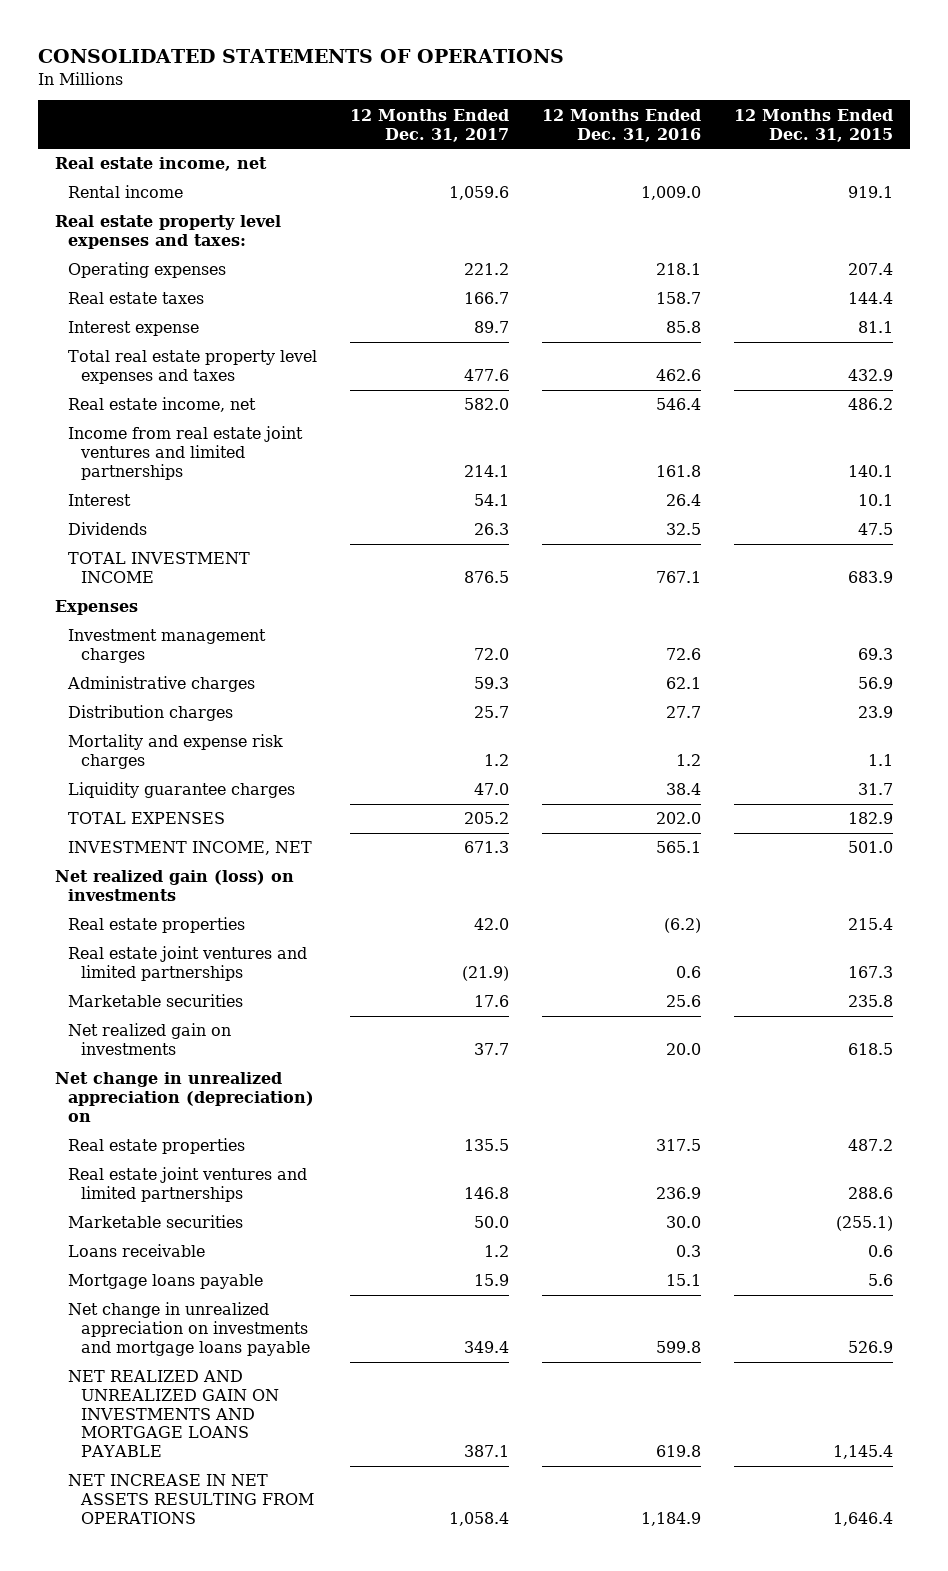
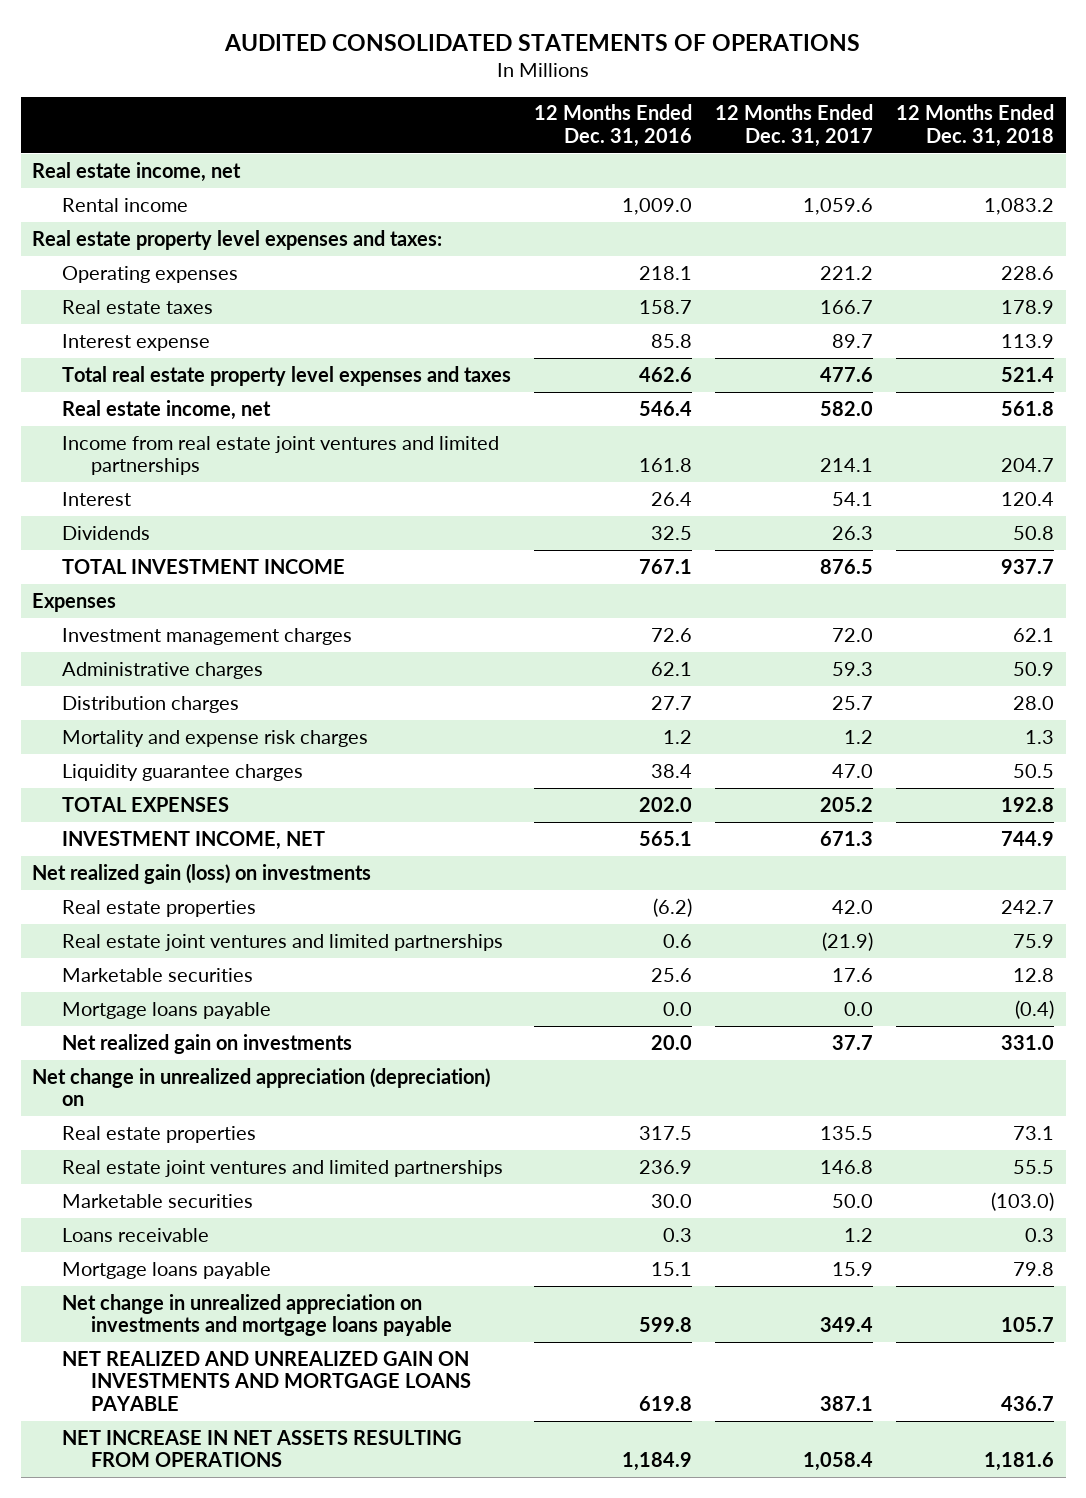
[38,49,565,64] CONSOLIDATED STATEMENTS OF OPERATIONS -> [224,33,861,51] AUDITED CONSOLIDATED STATEMENTS OF OPERATIONS
[734,108,894,142] 12 Months Ended Dec. 31, 2015 -> none
none -> [896,104,1055,147] 12 Months Ended Dec. 31, 2018
none -> [61,1001,271,1019] Mortgage loans payable

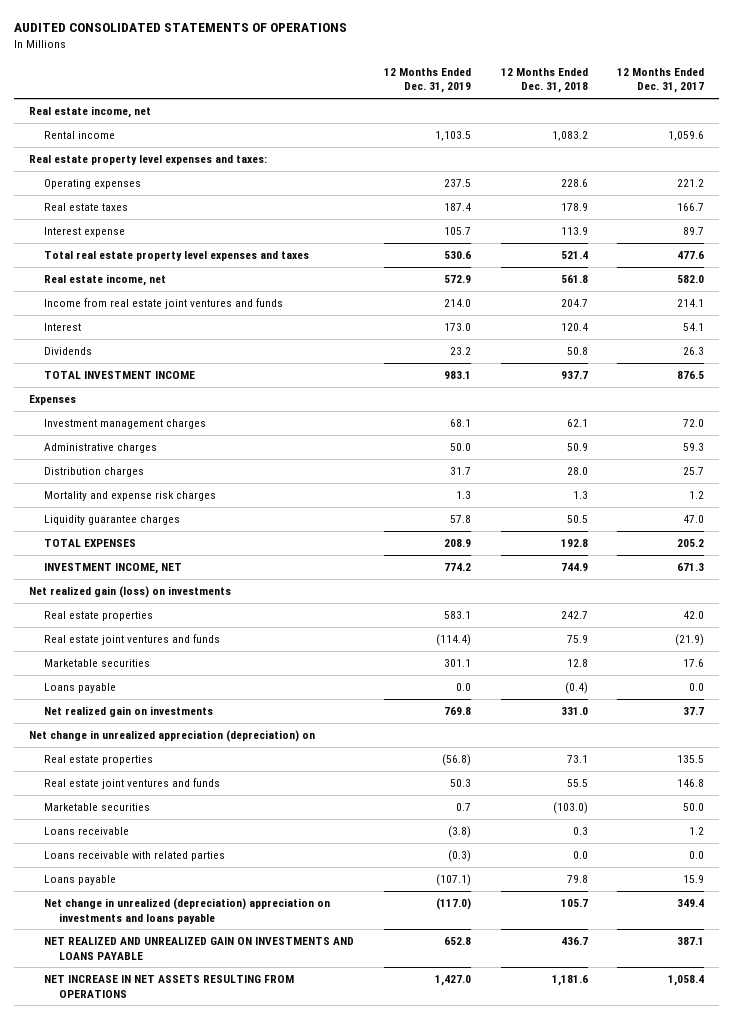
[533,104,692,147] 12 Months Ended Dec. 31, 2016 -> none
none -> [383,67,471,94] 12 Months Ended Dec. 31, 2019
[61,435,499,476] Income from real estate joint ventures and limited partnerships -> [43,298,283,310] Income from real estate joint ventures and funds
[61,933,503,951] Real estate joint ventures and limited partnerships -> [43,634,220,646] Real estate joint ventures and funds
[61,1001,271,1019] Mortgage loans payable -> [43,683,116,694] Loans payable
[61,1159,503,1177] Real estate joint ventures and limited partnerships -> [43,778,220,790] Real estate joint ventures and funds
none -> [43,851,225,862] Loans receivable with related parties
[61,1261,271,1279] Mortgage loans payable -> [43,875,116,886] Loans payable
[61,1293,453,1337] Net change in unrealized appreciation on investments and mortgage loans payable -> [43,898,330,924] Net change in unrealized (depreciation) appreciation on investments and loans payable
[61,1350,472,1411] NET REALIZED AND UNREALIZED GAIN ON INVESTMENTS AND MORTGAGE LOANS PAYABLE -> [43,937,354,960] NET REALIZED AND UNREALIZED GAIN ON INVESTMENTS AND LOANS PAYABLE

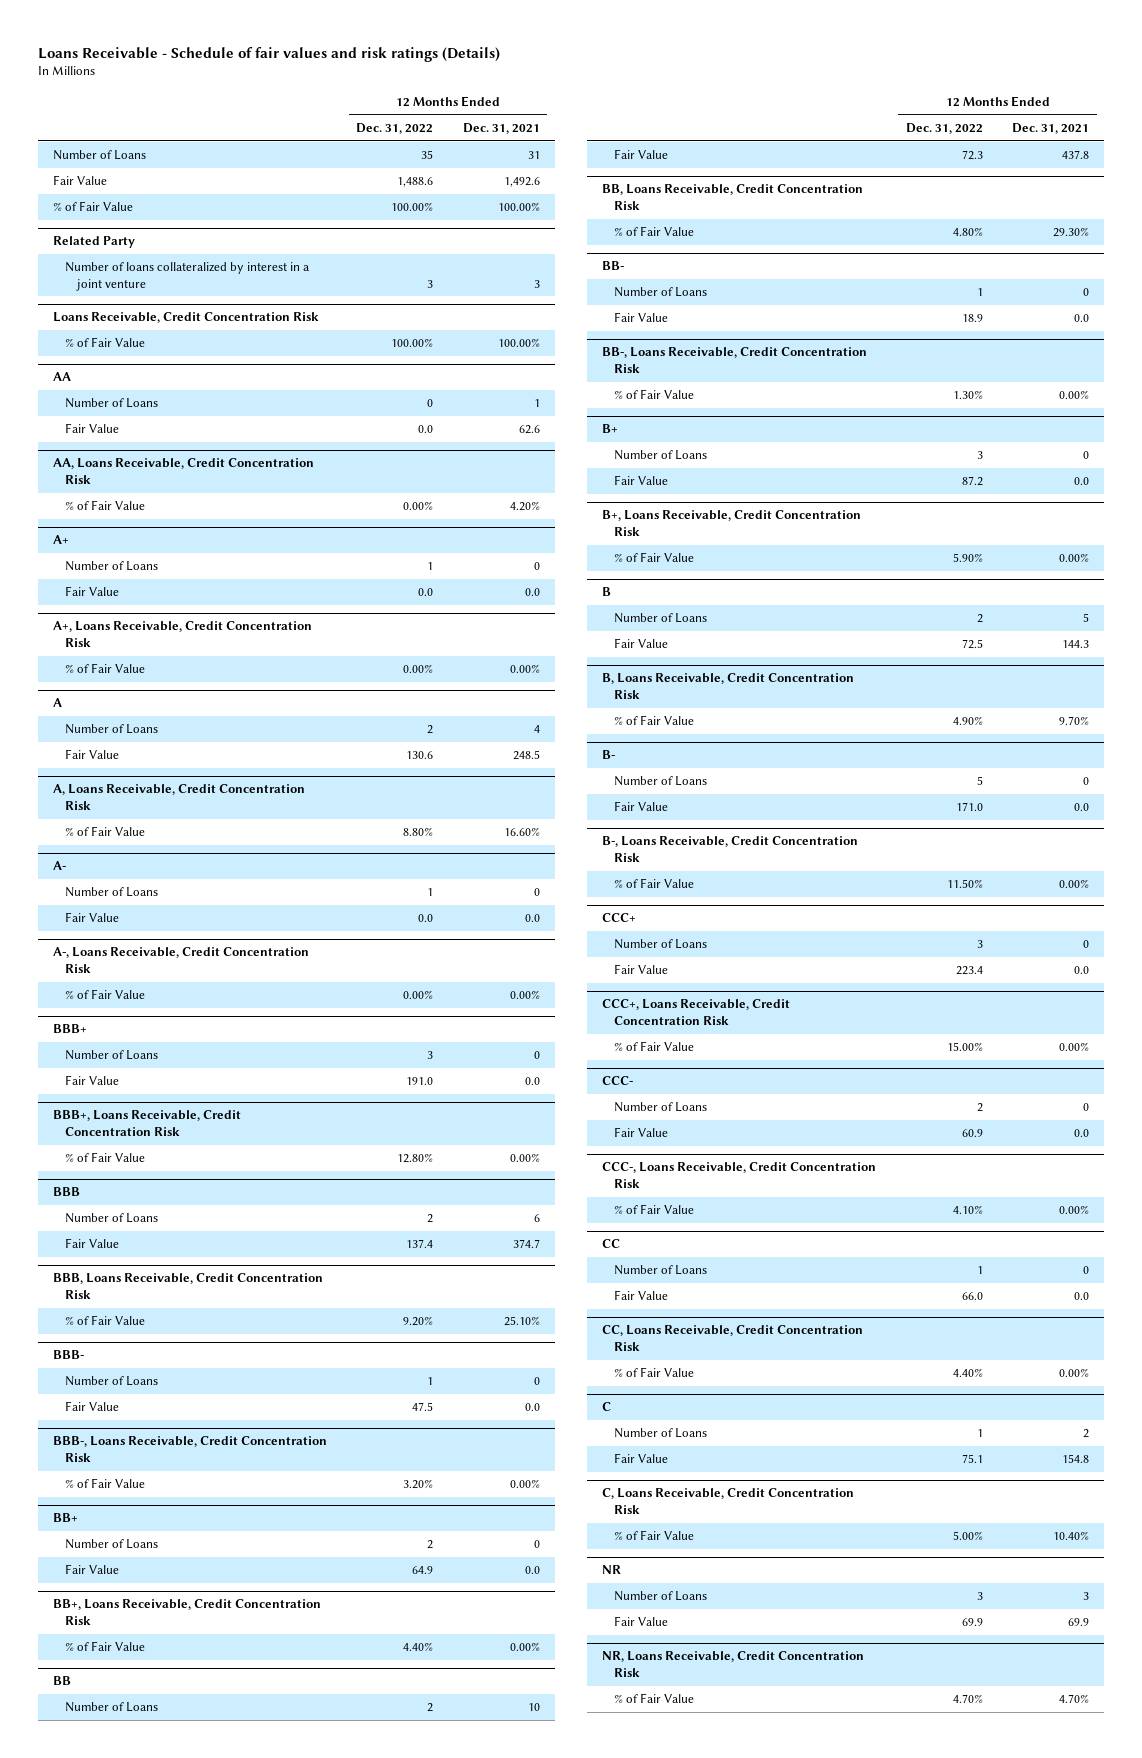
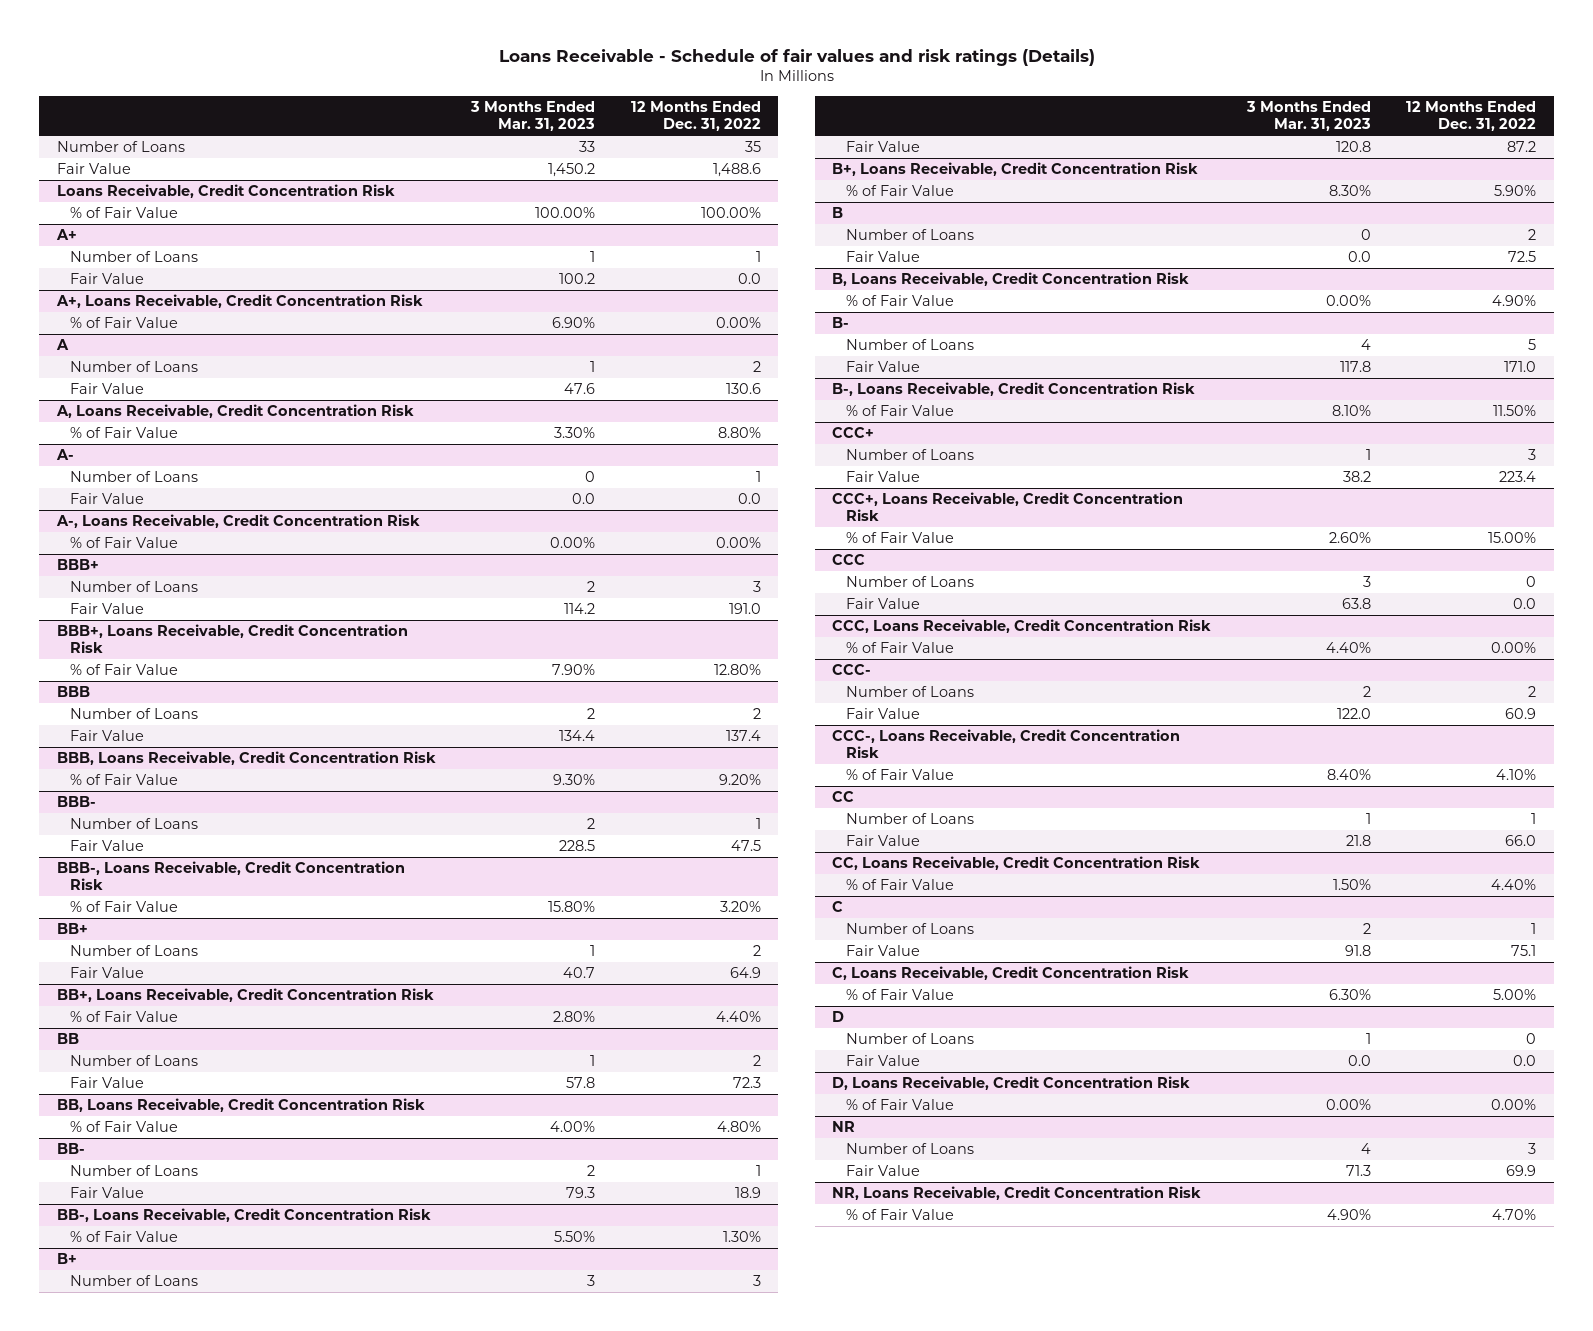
[462,123,540,135] Dec. 31, 2021 -> none
none -> [470,101,596,132] 3 Months Ended Mar. 31, 2023
[52,201,133,212] % of Fair Value -> none
[52,236,135,249] Related Party -> none
[64,262,310,291] Number of loans collateralized by interest in a joint venture -> none
[52,372,71,382] AA -> none
[64,398,158,409] Number of Loans -> none
[64,423,119,434] Fair Value -> none
[52,458,314,484] AA, Loans Receivable, Credit Concentration Risk -> none
[64,500,145,511] % of Fair Value -> none
none -> [832,554,866,566] CCC
none -> [845,576,974,588] Number of Loans
none -> [845,598,920,610] Fair Value
none -> [832,619,1212,634] CCC, Loans Receivable, Credit Concentration Risk
none -> [845,642,954,654] % of Fair Value
none -> [832,1011,845,1023] D
none -> [845,1033,974,1045] Number of Loans
none -> [845,1055,920,1067] Fair Value
none -> [832,1076,1191,1091] D, Loans Receivable, Credit Concentration Risk
none -> [845,1099,954,1111] % of Fair Value

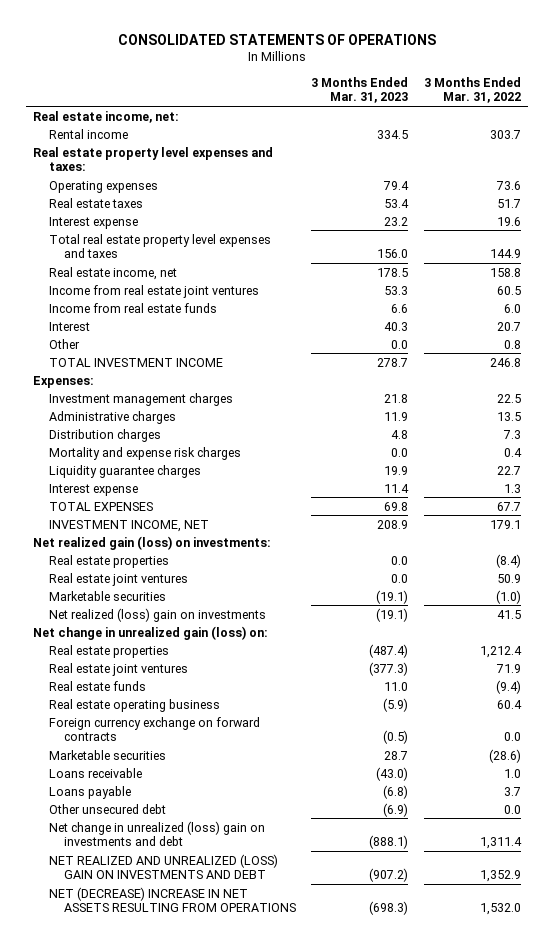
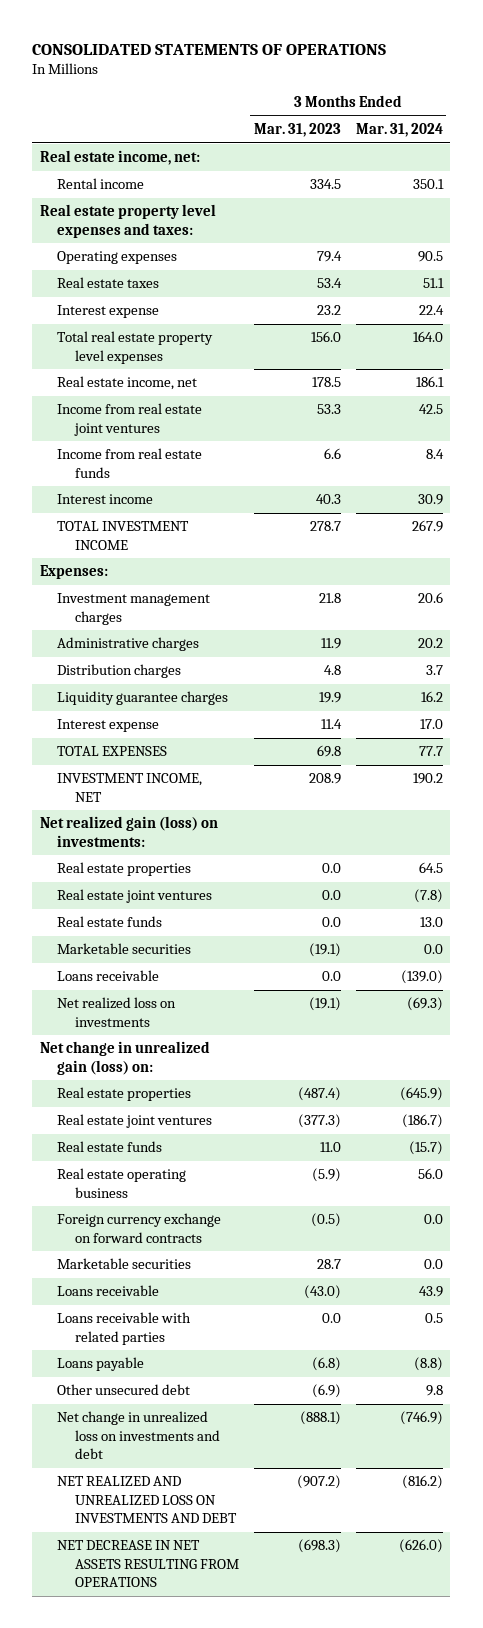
[423,77,521,104] 3 Months Ended Mar. 31, 2022 -> none
none -> [355,123,443,138] Mar. 31, 2024
[48,233,271,258] Total real estate property level expenses and taxes -> [57,331,214,364] Total real estate property level expenses
[48,338,80,349] Other -> none
[48,321,90,331] Interest -> [57,494,154,505] Interest income
[48,446,241,460] Mortality and expense risk charges -> none
none -> [57,916,163,928] Real estate funds
none -> [57,970,160,982] Loans receivable
[48,607,266,622] Net realized (loss) gain on investments -> [57,997,177,1027] Net realized loss on investments
none -> [57,1312,192,1345] Loans receivable with related parties
[48,820,265,846] Net change in unrealized (loss) gain on investments and debt -> [57,1411,221,1460] Net change in unrealized loss on investments and debt
[48,853,278,879] NET REALIZED AND UNREALIZED (LOSS) GAIN ON INVESTMENTS AND DEBT -> [57,1476,238,1524] NET REALIZED AND UNREALIZED LOSS ON INVESTMENTS AND DEBT
[48,886,297,912] NET (DECREASE) INCREASE IN NET ASSETS RESULTING FROM OPERATIONS -> [57,1540,240,1588] NET DECREASE IN NET ASSETS RESULTING FROM OPERATIONS

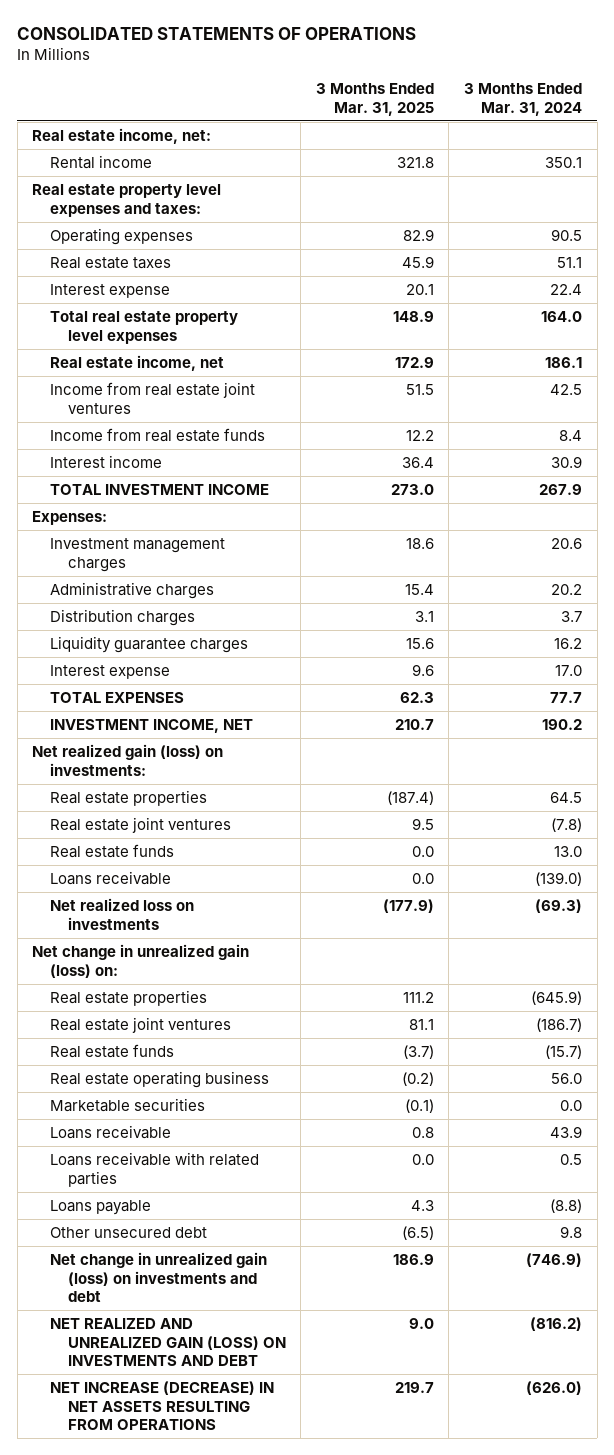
[253,123,341,138] Mar. 31, 2023 -> none
none -> [315,83,434,116] 3 Months Ended Mar. 31, 2025
[57,943,192,955] Marketable securities -> none
[57,1213,222,1243] Foreign currency exchange on forward contracts -> none
[57,1411,221,1460] Net change in unrealized loss on investments and debt -> [49,1252,267,1303] Net change in unrealized gain (loss) on investments and debt
[57,1476,238,1524] NET REALIZED AND UNREALIZED LOSS ON INVESTMENTS AND DEBT -> [49,1318,286,1367] NET REALIZED AND UNREALIZED GAIN (LOSS) ON INVESTMENTS AND DEBT
[57,1540,240,1588] NET DECREASE IN NET ASSETS RESULTING FROM OPERATIONS -> [49,1381,274,1431] NET INCREASE (DECREASE) IN NET ASSETS RESULTING FROM OPERATIONS

